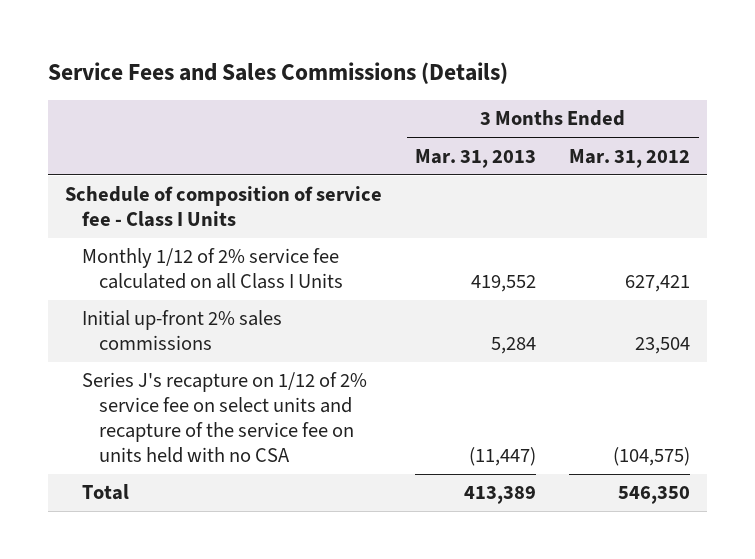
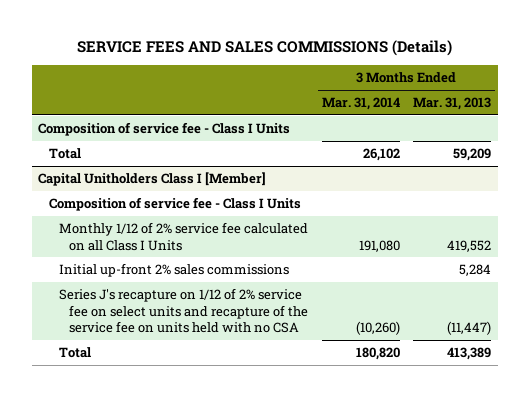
[48,61,509,84] Service Fees and Sales Commissions (Details) -> [76,40,452,57] SERVICE FEES AND SALES COMMISSIONS (Details)
[569,148,691,168] Mar. 31, 2012 -> none
none -> [321,97,400,111] Mar. 31, 2014
[64,186,382,228] Schedule of composition of service fee - Class I Units -> [38,122,291,137] Composition of service fee - Class I Units
none -> [48,148,81,160] Total
none -> [38,172,267,187] Capital Unitholders Class I [Member]
none -> [48,197,301,212] Composition of service fee - Class I Units

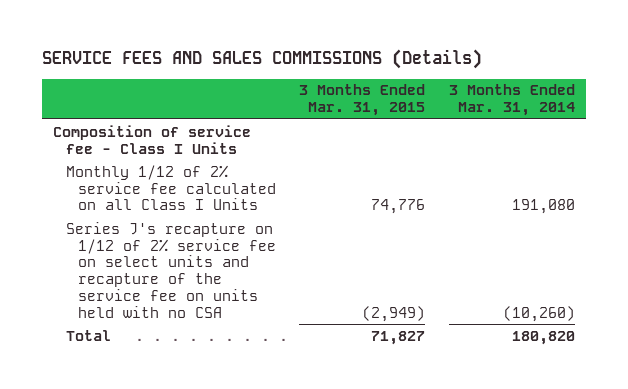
[413,97,492,111] Mar. 31, 2013 -> none
none -> [299,84,426,117] 3 Months Ended Mar. 31, 2015
[48,148,81,160] Total -> none
[38,172,267,187] Capital Unitholders Class I [Member] -> none
[48,197,301,212] Composition of service fee - Class I Units -> none
[58,263,289,278] Initial up-front 2% sales commissions -> none

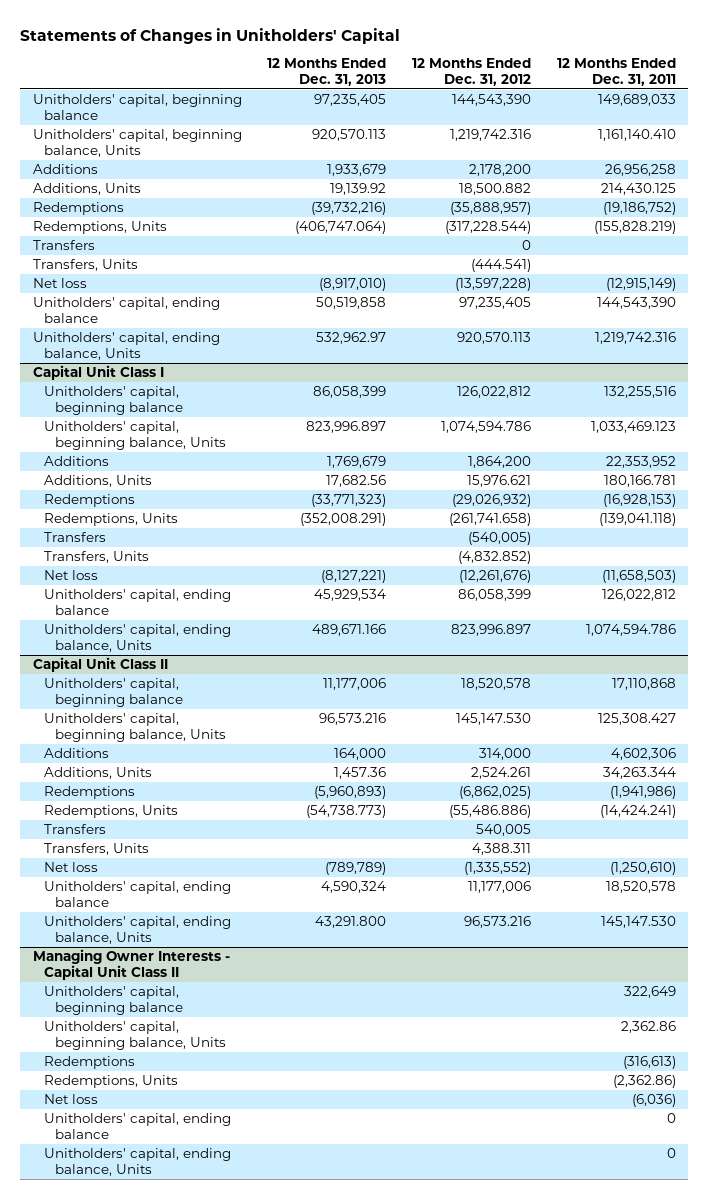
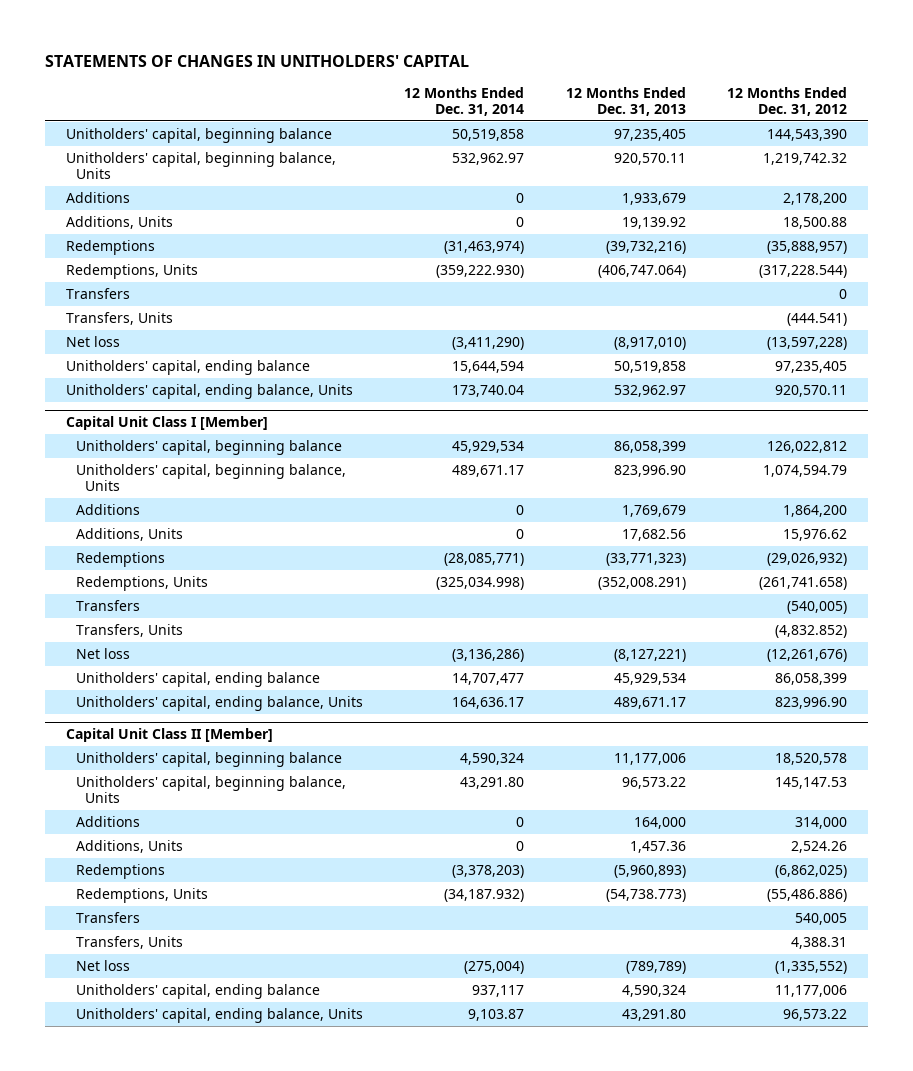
[19,27,400,44] Statements of Changes in Unitholders' Capital -> [45,54,470,67] STATEMENTS OF CHANGES IN UNITHOLDERS' CAPITAL
[556,58,676,86] 12 Months Ended Dec. 31, 2011 -> none
none -> [404,86,525,116] 12 Months Ended Dec. 31, 2014
[312,129,387,142] 920,570.113 -> [613,153,686,166] 920,570.11
[449,129,531,142] 1,219,742.316 -> [763,153,848,166] 1,219,742.32
[458,183,531,196] 18,500.882 -> [783,217,848,230] 18,500.88
[456,332,531,345] 920,570.113 -> [775,385,848,398] 920,570.11
[32,365,164,381] Capital Unit Class I -> [65,416,268,431] Capital Unit Class I [Member]
[306,421,387,434] 823,996.897 -> [613,465,686,478] 823,996.90
[440,421,531,434] 1,074,594.786 -> [763,465,848,478] 1,074,594.79
[466,475,531,488] 15,976.621 -> [783,529,848,542] 15,976.62
[312,624,387,637] 489,671.166 -> [613,697,686,710] 489,671.17
[450,624,531,637] 823,996.897 -> [775,697,848,710] 823,996.90
[32,657,168,673] Capital Unit Class II -> [65,728,273,743] Capital Unit Class II [Member]
[319,713,387,726] 96,573.216 -> [621,777,686,790] 96,573.22
[455,713,531,726] 145,147.530 -> [775,777,848,790] 145,147.53
[470,767,531,780] 2,524.261 -> [791,841,848,854] 2,524.26
[471,843,531,856] 4,388.311 -> [791,937,848,950] 4,388.31
[32,949,230,980] Managing Owner Interests - Capital Unit Class II -> none
[43,986,183,1015] Unitholders' capital, beginning balance -> none
[43,1021,226,1050] Unitholders' capital, beginning balance, Units -> none
[43,1056,135,1070] Redemptions -> none
[43,1075,178,1089] Redemptions, Units -> none
[43,1094,98,1105] Net loss -> none
[43,1113,231,1139] Unitholders' capital, ending balance -> none
[43,1148,231,1176] Unitholders' capital, ending balance, Units -> none
[315,916,387,929] 43,291.800 -> [621,1009,686,1022] 43,291.80
[463,916,531,929] 96,573.216 -> [783,1009,848,1022] 96,573.22

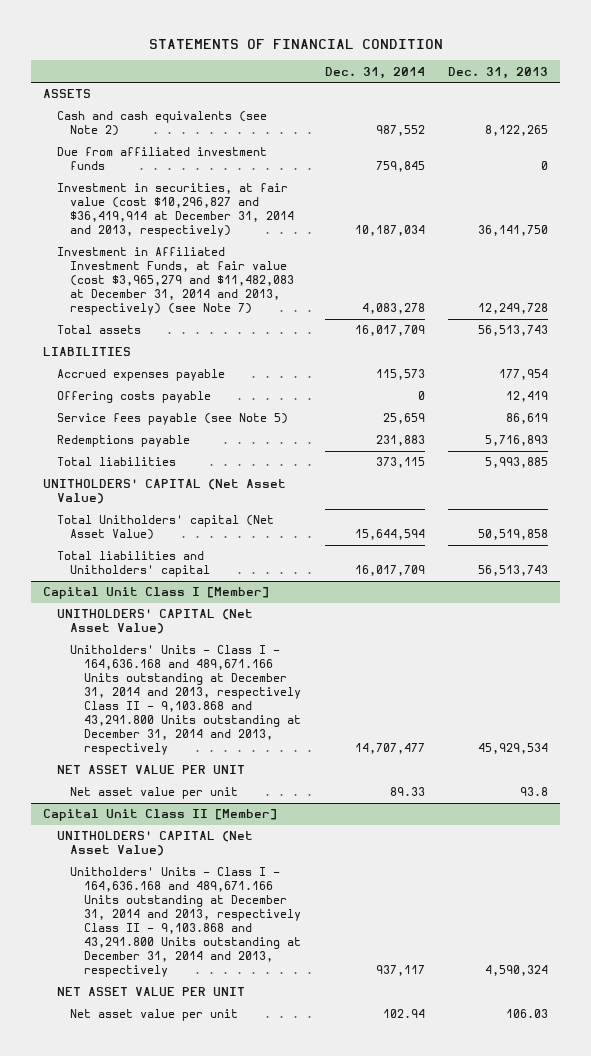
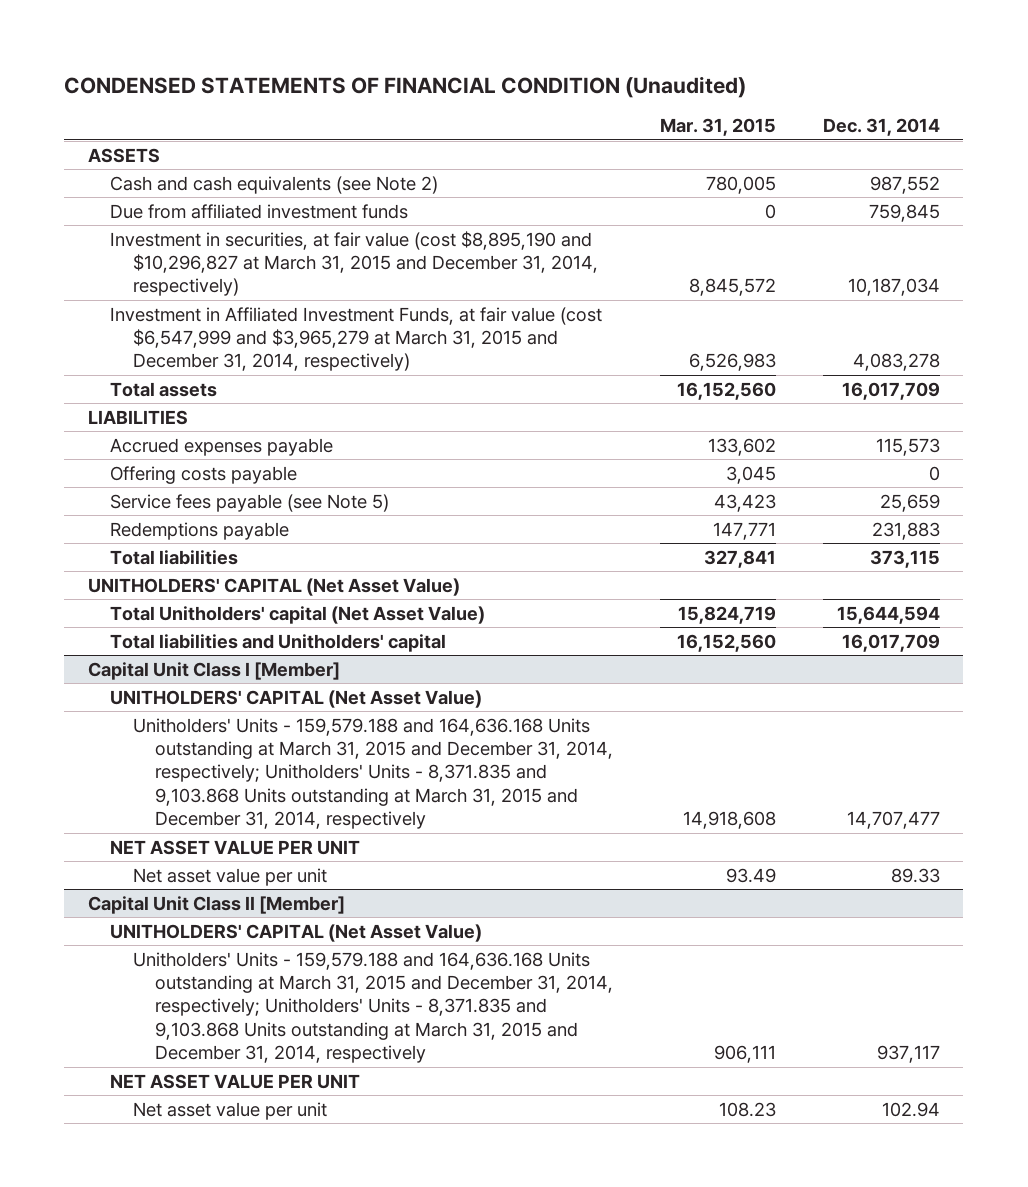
[148,38,443,49] STATEMENTS OF FINANCIAL CONDITION -> [64,76,747,99] CONDENSED STATEMENTS OF FINANCIAL CONDITION (Unaudited)
[448,66,549,79] Dec. 31, 2013 -> none
none -> [659,118,776,137] Mar. 31, 2015
[56,183,295,238] Investment in securities, at fair value (cost $10,296,827 and $36,419,914 at December 31, 2014 and 2013, respectively) -> [110,230,598,297] Investment in securities, at fair value (cost $8,895,190 and $10,296,827 at March 31, 2015 and December 31, 2014, respectively)
[56,247,295,316] Investment in Affiliated Investment Funds, at fair value (cost $3,965,279 and $11,482,083 at December 31, 2014 and 2013, respectively) (see Note 7) -> [110,306,603,372] Investment in Affiliated Investment Funds, at fair value (cost $6,547,999 and $3,965,279 at March 31, 2015 and December 31, 2014, respectively)
[70,645,302,756] Unitholders' Units - Class I - 164,636.168 and 489,671.166 Units outstanding at December 31, 2014 and 2013, respectively Class II - 9,103.868 and 43,291.800 Units outstanding at December 31, 2014 and 2013, respectively -> [132,717,614,830] Unitholders' Units - 159,579.188 and 164,636.168 Units outstanding at March 31, 2015 and December 31, 2014, respectively; Unitholders' Units - 8,371.835 and 9,103.868 Units outstanding at March 31, 2015 and December 31, 2014, respectively
[70,867,302,978] Unitholders' Units - Class I - 164,636.168 and 489,671.166 Units outstanding at December 31, 2014 and 2013, respectively Class II - 9,103.868 and 43,291.800 Units outstanding at December 31, 2014 and 2013, respectively -> [132,951,614,1064] Unitholders' Units - 159,579.188 and 164,636.168 Units outstanding at March 31, 2015 and December 31, 2014, respectively; Unitholders' Units - 8,371.835 and 9,103.868 Units outstanding at March 31, 2015 and December 31, 2014, respectively

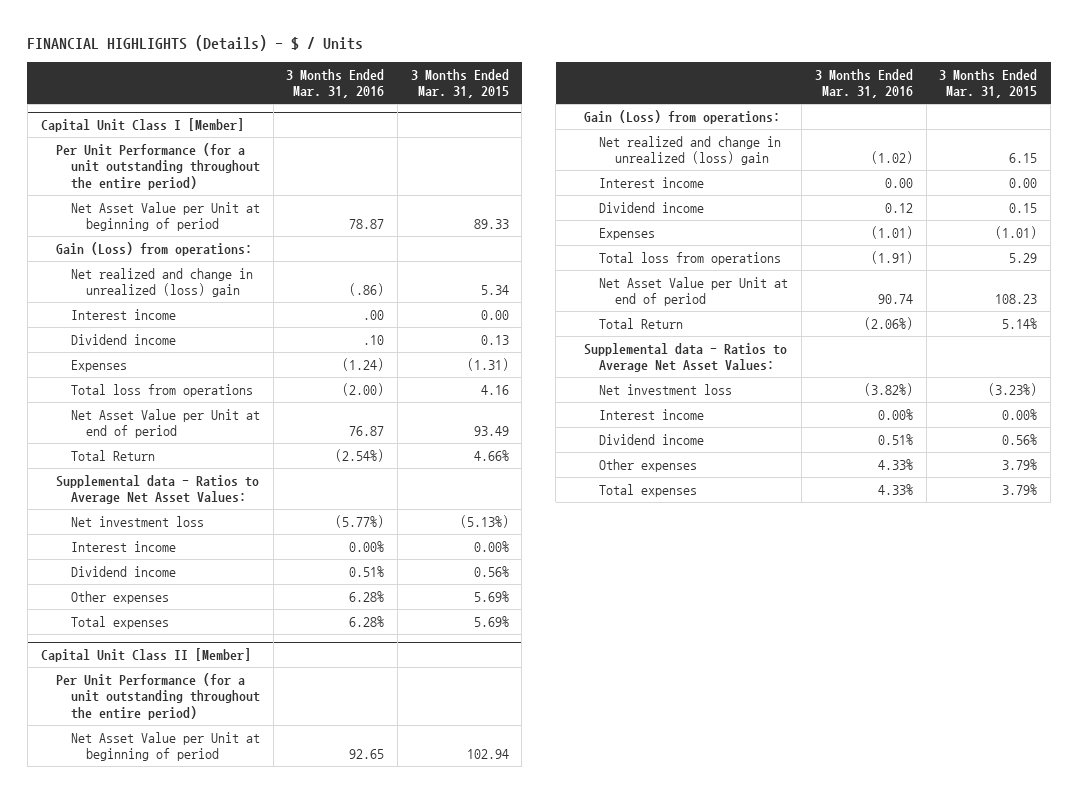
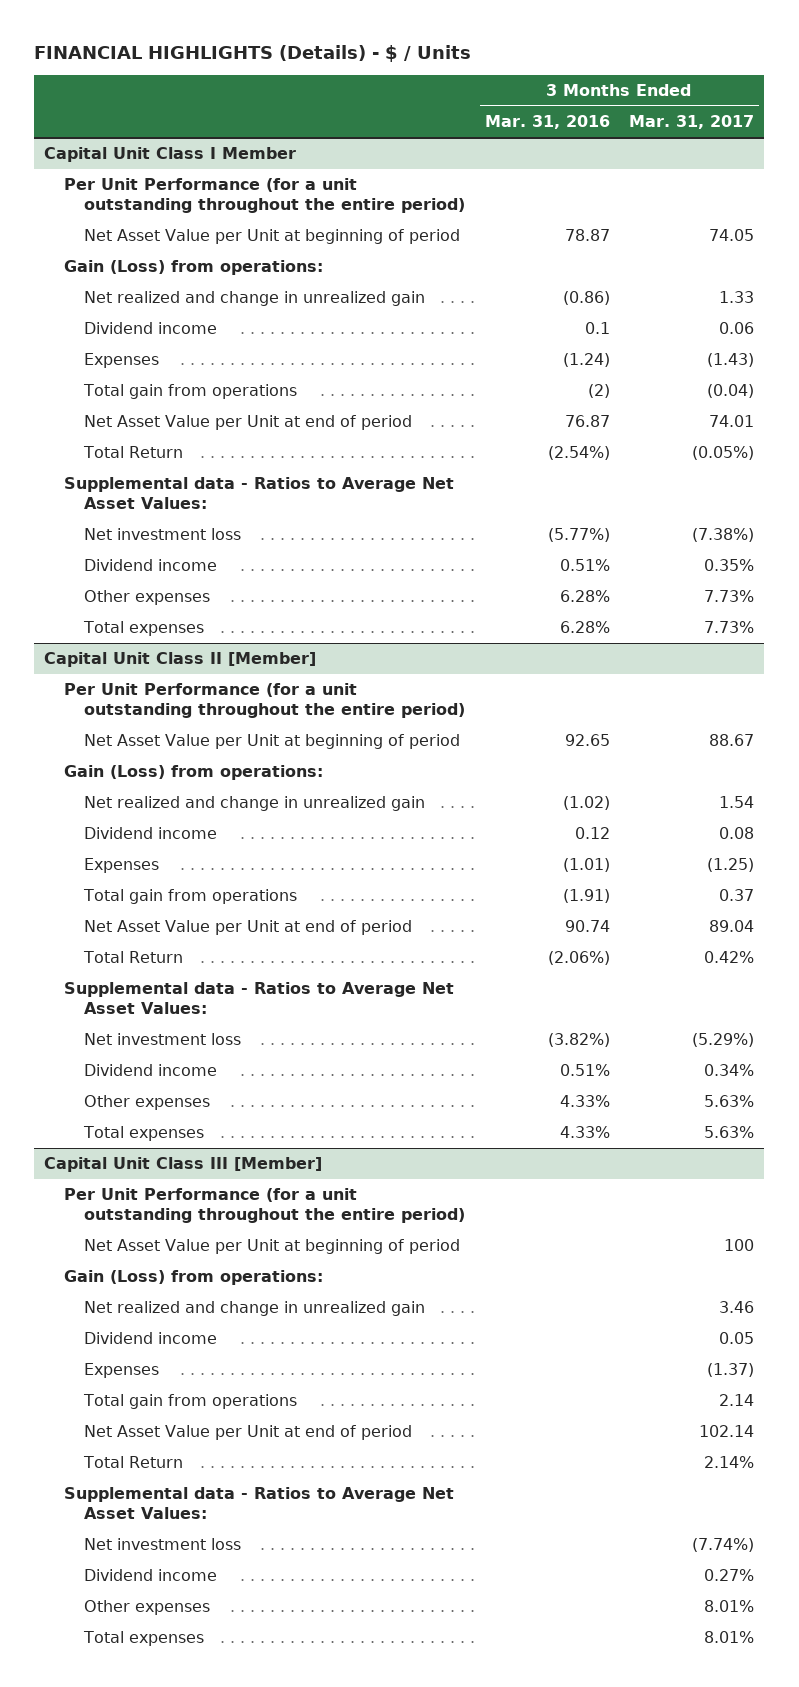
[410,68,509,99] 3 Months Ended Mar. 31, 2015 -> none
none -> [629,115,755,130] Mar. 31, 2017
[40,117,244,132] Capital Unit Class I [Member] -> [44,147,297,163] Capital Unit Class I Member
[70,308,176,320] Interest income -> none
[70,267,253,298] Net realized and change in unrealized (loss) gain -> [83,291,425,307] Net realized and change in unrealized gain
[349,283,385,297] (.86) -> [562,291,610,306] (0.86)
[363,334,385,345] .10 -> [584,322,610,335] 0.1
[70,383,253,397] Total loss from operations -> [82,384,297,400] Total gain from operations
[342,382,385,396] (2.00) -> [587,384,610,399] (2)
[70,540,176,552] Interest income -> none
[599,176,705,188] Interest income -> none
[599,135,782,166] Net realized and change in unrealized (loss) gain -> [83,796,425,812] Net realized and change in unrealized gain
[599,251,782,265] Total loss from operations -> [82,889,297,905] Total gain from operations
[599,408,705,420] Interest income -> none
none -> [44,1157,323,1173] Capital Unit Class III [Member]
none -> [64,1188,465,1223] Per Unit Performance (for a unit outstanding throughout the entire period)
none -> [83,1239,460,1255] Net Asset Value per Unit at beginning of period
none -> [64,1270,324,1286] Gain (Loss) from operations:
none -> [83,1301,425,1317] Net realized and change in unrealized gain
none -> [83,1332,217,1345] Dividend income
none -> [83,1363,159,1379] Expenses
none -> [82,1394,297,1410] Total gain from operations
none -> [83,1425,412,1441] Net Asset Value per Unit at end of period
none -> [82,1456,183,1469] Total Return
none -> [64,1487,455,1519] Supplemental data - Ratios to Average Net Asset Values:
none -> [83,1538,241,1551] Net investment loss
none -> [83,1569,217,1582] Dividend income
none -> [83,1600,210,1616] Other expenses
none -> [82,1631,204,1647] Total expenses

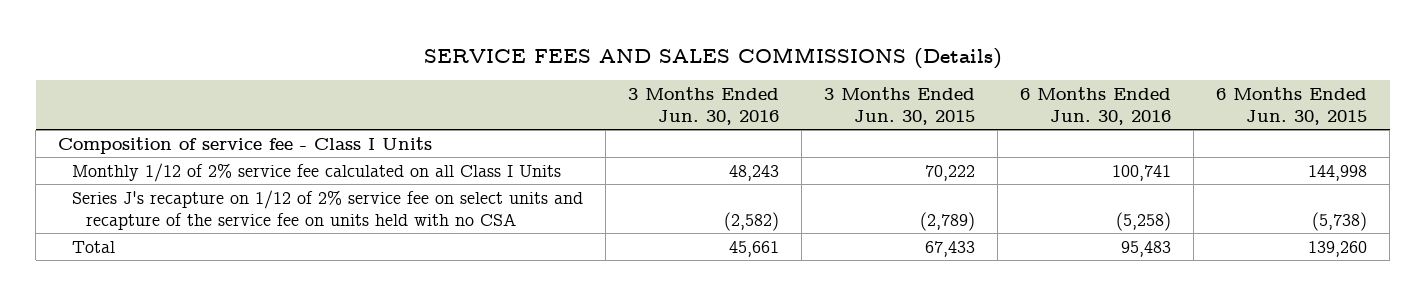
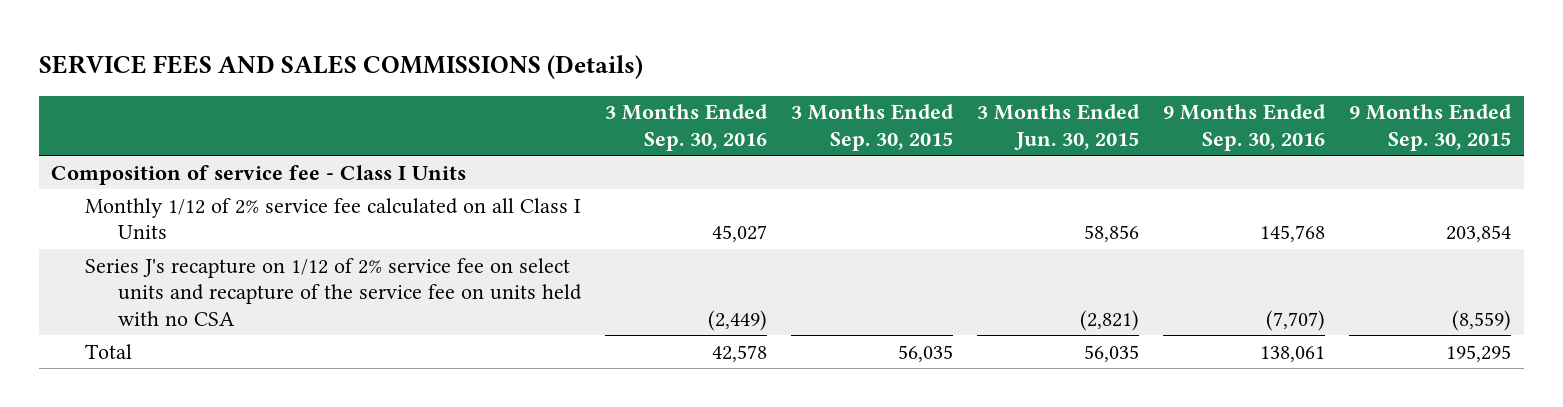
[628,86,780,125] 3 Months Ended Jun. 30, 2016 -> none
[1020,86,1172,125] 6 Months Ended Jun. 30, 2016 -> none
[1216,86,1368,125] 6 Months Ended Jun. 30, 2015 -> none
none -> [605,104,769,151] 3 Months Ended Sep. 30, 2016
none -> [791,104,955,151] 3 Months Ended Sep. 30, 2015
none -> [1163,104,1327,151] 9 Months Ended Sep. 30, 2016
none -> [1349,104,1513,151] 9 Months Ended Sep. 30, 2015
[925,164,976,181] 70,222 -> [1084,225,1140,243] 58,856
[920,211,976,231] (2,789) -> [1080,309,1140,331] (2,821)
[925,240,976,257] 67,433 -> [1084,344,1140,362] 56,035

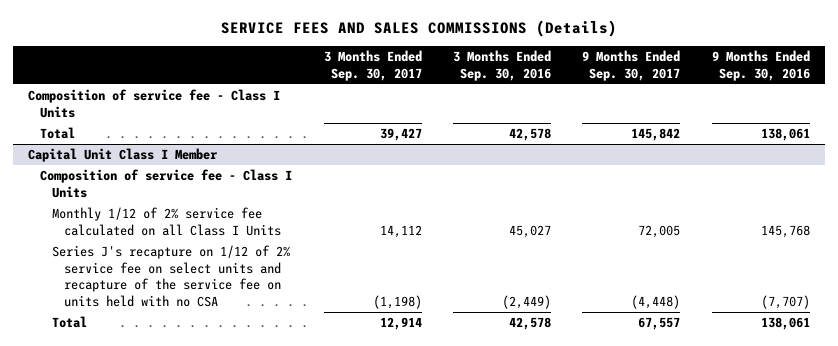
[791,104,955,151] 3 Months Ended Sep. 30, 2015 -> none
[977,104,1141,150] 3 Months Ended Jun. 30, 2015 -> none
[1349,104,1513,151] 9 Months Ended Sep. 30, 2015 -> none
none -> [323,49,422,81] 3 Months Ended Sep. 30, 2017
none -> [582,49,681,81] 9 Months Ended Sep. 30, 2017
none -> [40,127,76,140] Total
none -> [28,148,219,163] Capital Unit Class I Member
none -> [40,169,293,198] Composition of service fee - Class I Units

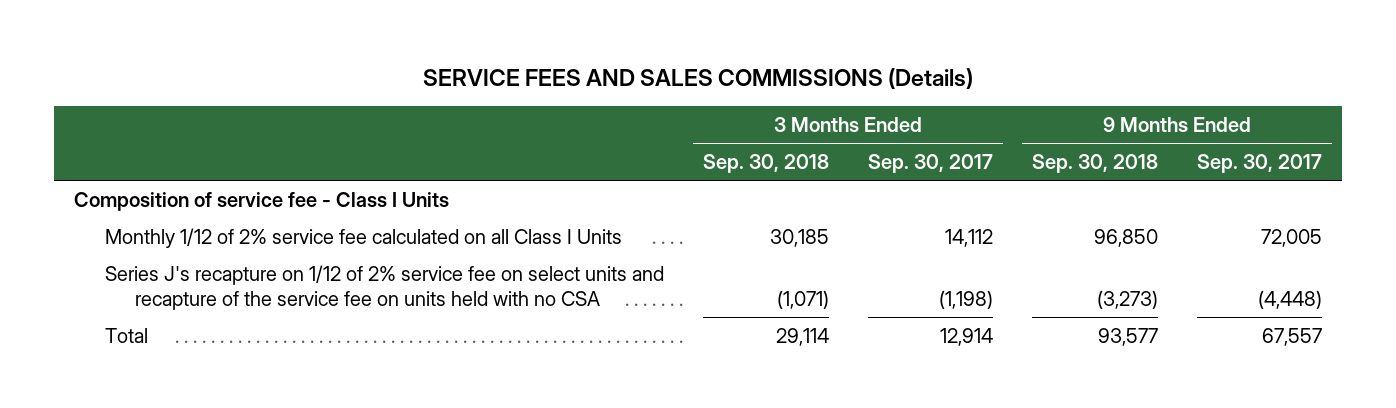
[452,49,551,81] 3 Months Ended Sep. 30, 2016 -> none
[711,49,810,81] 9 Months Ended Sep. 30, 2016 -> none
none -> [702,154,829,174] Sep. 30, 2018
none -> [1032,154,1159,174] Sep. 30, 2018
[40,127,76,140] Total -> none
[28,148,219,163] Capital Unit Class I Member -> none
[40,169,293,198] Composition of service fee - Class I Units -> none

